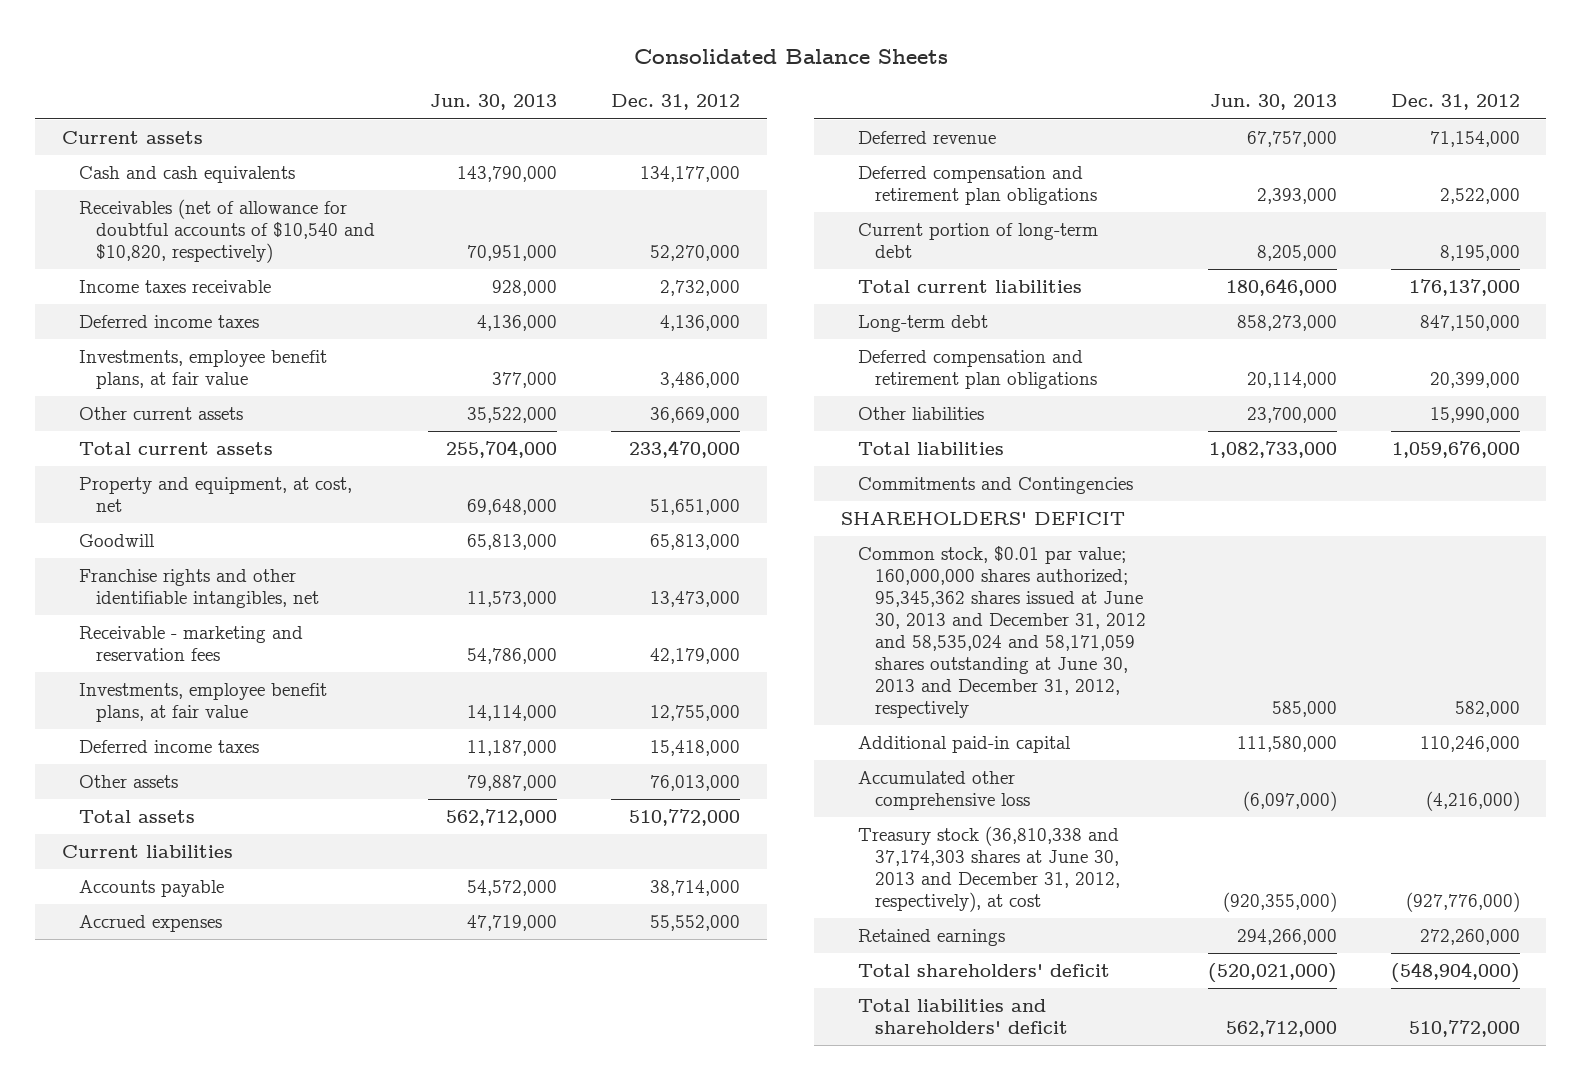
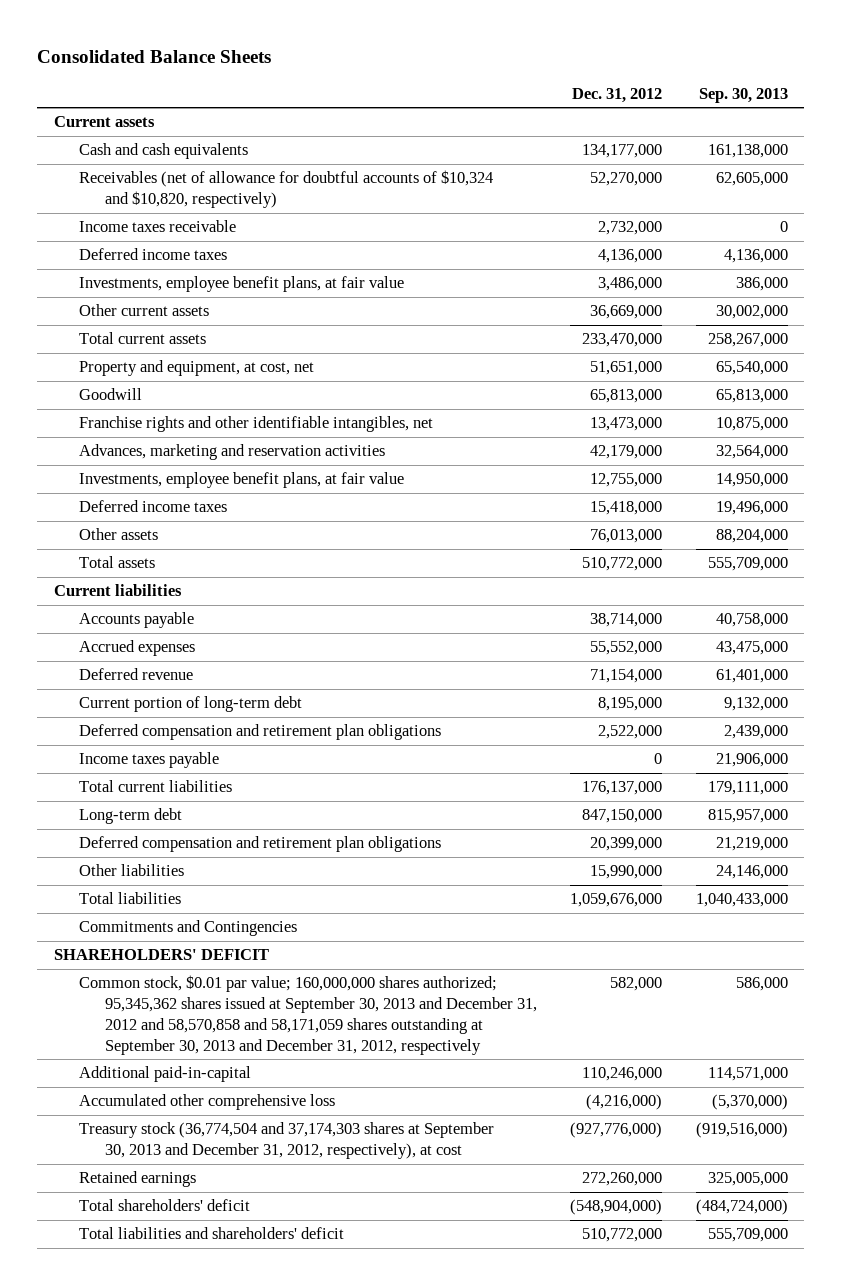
[430,94,558,111] Jun. 30, 2013 -> none
none -> [698,87,788,103] Sep. 30, 2013
[78,199,375,264] Receivables (net of allowance for doubtful accounts of $10,540 and $10,820, respectively) -> [79,170,494,209] Receivables (net of allowance for doubtful accounts of $10,324 and $10,820, respectively)
[78,626,303,662] Receivable - marketing and reservation fees -> [79,444,386,461] Advances, marketing and reservation activities
[858,166,1097,206] Deferred compensation and retirement plan obligations -> [79,724,442,741] Deferred compensation and retirement plan obligations
none -> [79,752,220,769] Income taxes payable
[858,546,1146,719] Common stock, $0.01 par value; 160,000,000 shares authorized; 95,345,362 shares issued at June 30, 2013 and December 31, 2012 and 58,535,024 and 58,171,059 shares outstanding at June 30, 2013 and December 31, 2012, respectively -> [79,975,538,1055] Common stock, $0.01 par value; 160,000,000 shares authorized; 95,345,362 shares issued at September 30, 2013 and December 31, 2012 and 58,570,858 and 58,171,059 shares outstanding at September 30, 2013 and December 31, 2012, respectively
[858,736,1072,754] Additional paid-in capital -> [79,1066,252,1083] Additional paid-in-capital
[858,826,1120,913] Treasury stock (36,810,338 and 37,174,303 shares at June 30, 2013 and December 31, 2012, respectively), at cost -> [79,1122,495,1160] Treasury stock (36,774,504 and 37,174,303 shares at September 30, 2013 and December 31, 2012, respectively), at cost

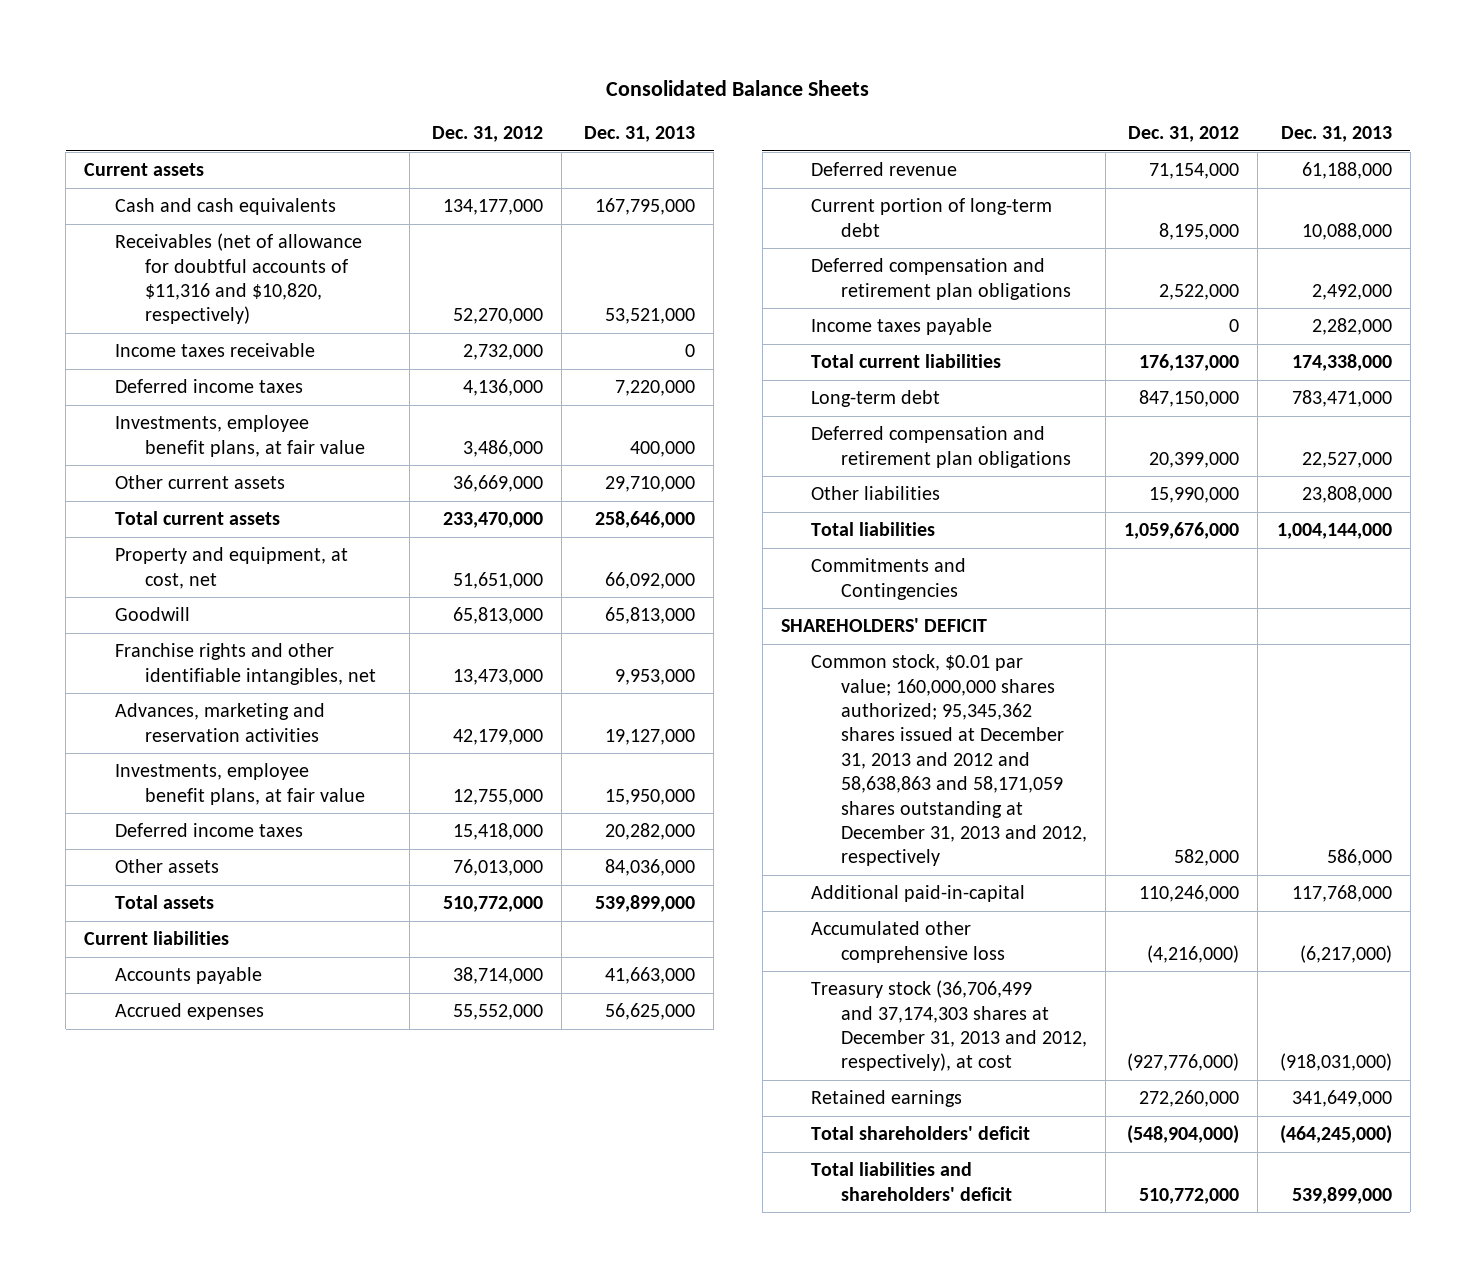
[698,87,788,103] Sep. 30, 2013 -> none
none -> [584,126,696,143] Dec. 31, 2013
[79,170,494,209] Receivables (net of allowance for doubtful accounts of $10,324 and $10,820, respectively) -> [114,233,362,325] Receivables (net of allowance for doubtful accounts of $11,316 and $10,820, respectively)
[79,975,538,1055] Common stock, $0.01 par value; 160,000,000 shares authorized; 95,345,362 shares issued at September 30, 2013 and December 31, 2012 and 58,570,858 and 58,171,059 shares outstanding at September 30, 2013 and December 31, 2012, respectively -> [810,654,1088,867] Common stock, $0.01 par value; 160,000,000 shares authorized; 95,345,362 shares issued at December 31, 2013 and 2012 and 58,638,863 and 58,171,059 shares outstanding at December 31, 2013 and 2012, respectively
[79,1122,495,1160] Treasury stock (36,774,504 and 37,174,303 shares at September 30, 2013 and December 31, 2012, respectively), at cost -> [810,980,1088,1072] Treasury stock (36,706,499 and 37,174,303 shares at December 31, 2013 and 2012, respectively), at cost

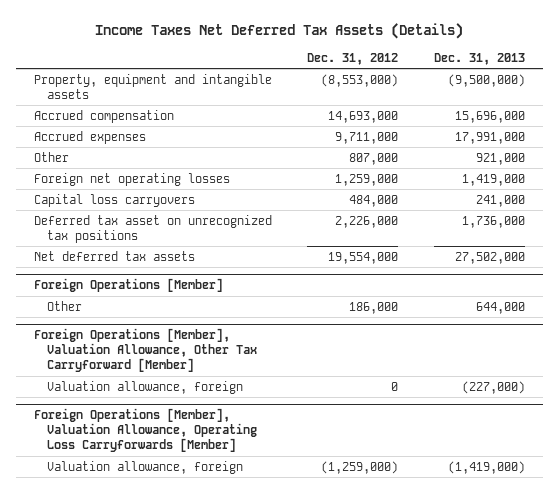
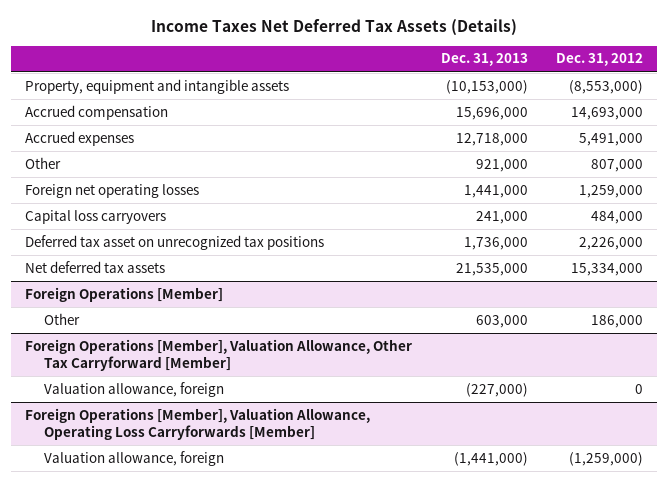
[447,73,525,87] (9,500,000) -> [445,79,528,94] (10,153,000)
[335,131,399,144] 9,711,000 -> [578,132,643,146] 5,491,000
[454,131,525,144] 17,991,000 -> [455,132,528,146] 12,718,000
[461,173,525,186] 1,419,000 -> [463,184,528,198] 1,441,000
[328,251,399,264] 19,554,000 -> [570,262,643,276] 15,334,000
[454,251,525,264] 27,502,000 -> [455,262,528,276] 21,535,000
[475,301,525,314] 644,000 -> [475,314,528,328] 603,000
[447,460,525,474] (1,419,000) -> [453,451,528,466] (1,441,000)

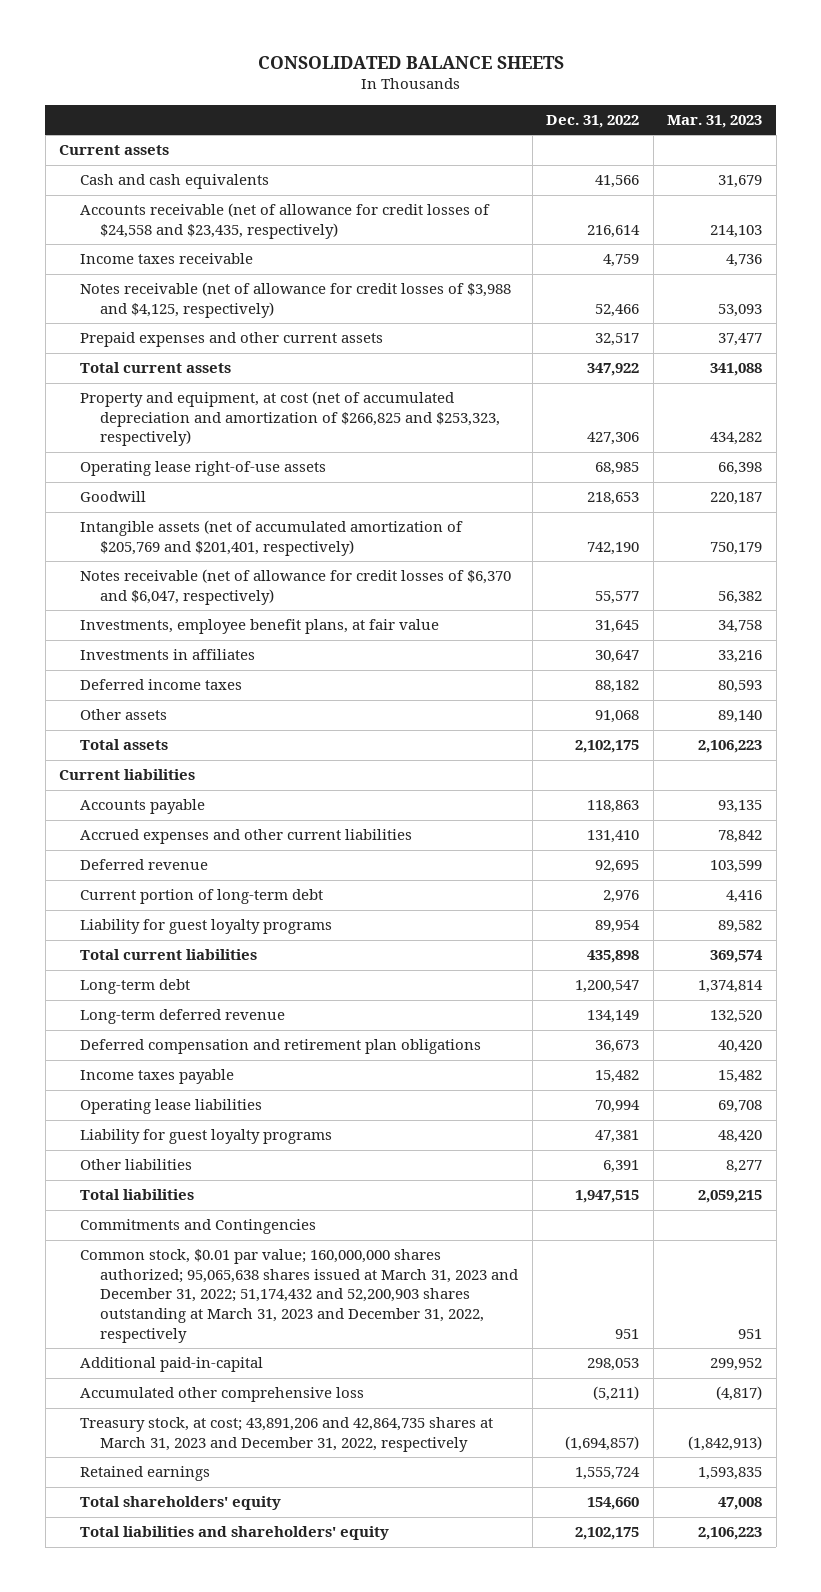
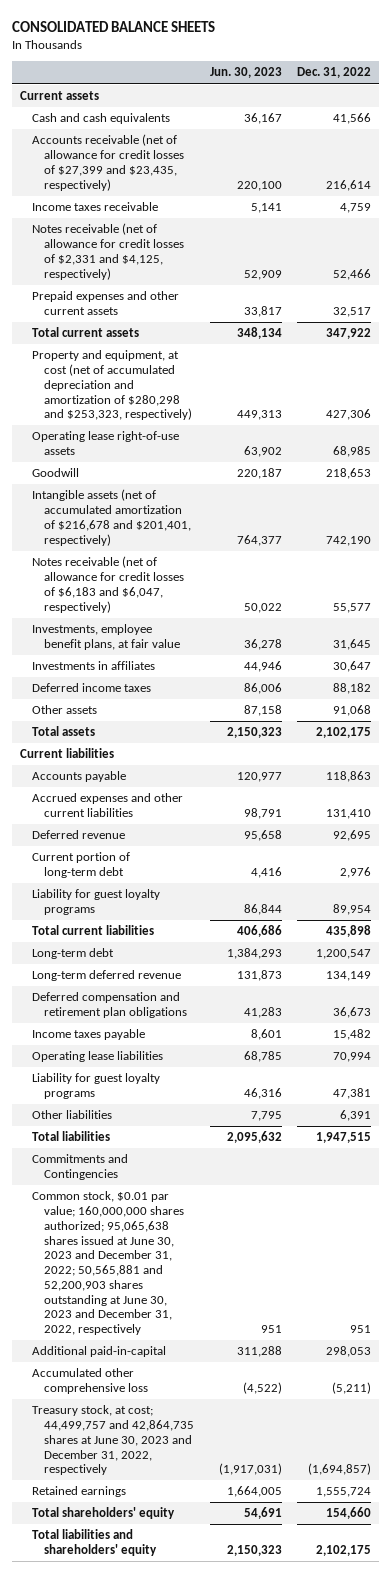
[667,114,763,128] Mar. 31, 2023 -> none
none -> [209,67,282,79] Jun. 30, 2023
[79,203,490,239] Accounts receivable (net of allowance for credit losses of $24,558 and $23,435, respectively) -> [31,134,184,191] Accounts receivable (net of allowance for credit losses of $27,399 and $23,435, respectively)
[79,282,511,318] Notes receivable (net of allowance for credit losses of $3,988 and $4,125, respectively) -> [31,223,184,280] Notes receivable (net of allowance for credit losses of $2,331 and $4,125, respectively)
[79,391,501,447] Property and equipment, at cost (net of accumulated depreciation and amortization of $266,825 and $253,323, respectively) -> [31,350,192,421] Property and equipment, at cost (net of accumulated depreciation and amortization of $280,298 and $253,323, respectively)
[79,520,463,556] Intangible assets (net of accumulated amortization of $205,769 and $201,401, respectively) -> [31,489,191,546] Intangible assets (net of accumulated amortization of $216,678 and $201,401, respectively)
[79,569,511,605] Notes receivable (net of allowance for credit losses of $6,370 and $6,047, respectively) -> [31,556,184,613] Notes receivable (net of allowance for credit losses of $6,183 and $6,047, respectively)
[79,1249,519,1343] Common stock, $0.01 par value; 160,000,000 shares authorized; 95,065,638 shares issued at March 31, 2023 and December 31, 2022; 51,174,432 and 52,200,903 shares outstanding at March 31, 2023 and December 31, 2022, respectively -> [31,1191,184,1336] Common stock, $0.01 par value; 160,000,000 shares authorized; 95,065,638 shares issued at June 30, 2023 and December 31, 2022; 50,565,881 and 52,200,903 shares outstanding at June 30, 2023 and December 31, 2022, respectively
[79,1417,493,1452] Treasury stock, at cost; 43,891,206 and 42,864,735 shares at March 31, 2023 and December 31, 2022, respectively -> [31,1405,194,1476] Treasury stock, at cost; 44,499,757 and 42,864,735 shares at June 30, 2023 and December 31, 2022, respectively

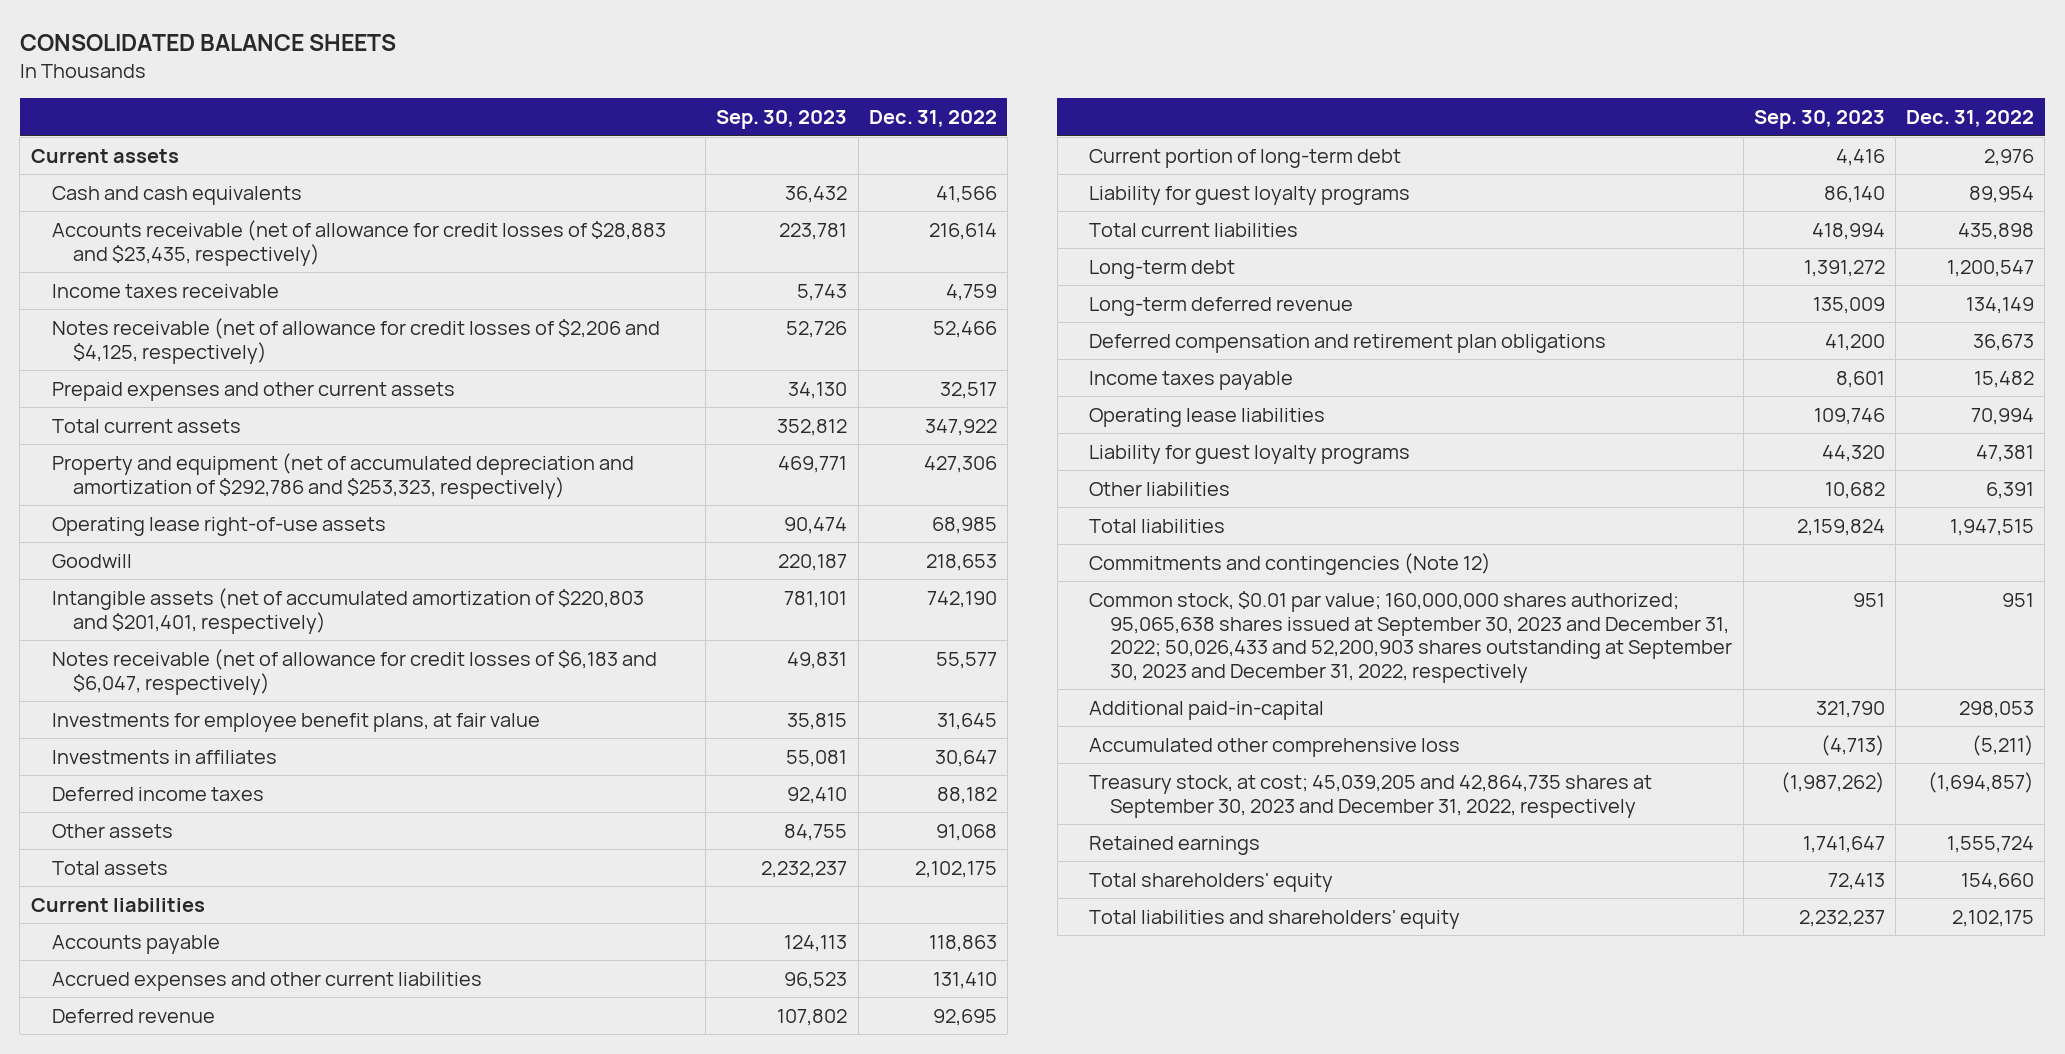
[209,67,282,79] Jun. 30, 2023 -> none
none -> [716,110,848,130] Sep. 30, 2023
[31,134,184,191] Accounts receivable (net of allowance for credit losses of $27,399 and $23,435, respectively) -> [51,220,666,266] Accounts receivable (net of allowance for credit losses of $28,883 and $23,435, respectively)
[31,223,184,280] Notes receivable (net of allowance for credit losses of $2,331 and $4,125, respectively) -> [51,318,660,364] Notes receivable (net of allowance for credit losses of $2,206 and $4,125, respectively)
[31,350,192,421] Property and equipment, at cost (net of accumulated depreciation and amortization of $280,298 and $253,323, respectively) -> [51,453,634,499] Property and equipment (net of accumulated depreciation and amortization of $292,786 and $253,323, respectively)
[31,489,191,546] Intangible assets (net of accumulated amortization of $216,678 and $201,401, respectively) -> [51,588,644,634] Intangible assets (net of accumulated amortization of $220,803 and $201,401, respectively)
[31,624,180,651] Investments, employee benefit plans, at fair value -> [51,713,540,733] Investments for employee benefit plans, at fair value
[31,1154,128,1181] Commitments and Contingencies -> [1089,553,1492,576] Commitments and contingencies (Note 12)
[31,1191,184,1336] Common stock, $0.01 par value; 160,000,000 shares authorized; 95,065,638 shares issued at June 30, 2023 and December 31, 2022; 50,565,881 and 52,200,903 shares outstanding at June 30, 2023 and December 31, 2022, respectively -> [1089,591,1733,683] Common stock, $0.01 par value; 160,000,000 shares authorized; 95,065,638 shares issued at September 30, 2023 and December 31, 2022; 50,026,433 and 52,200,903 shares outstanding at September 30, 2023 and December 31, 2022, respectively
[31,1405,194,1476] Treasury stock, at cost; 44,499,757 and 42,864,735 shares at June 30, 2023 and December 31, 2022, respectively -> [1089,775,1653,818] Treasury stock, at cost; 45,039,205 and 42,864,735 shares at September 30, 2023 and December 31, 2022, respectively

